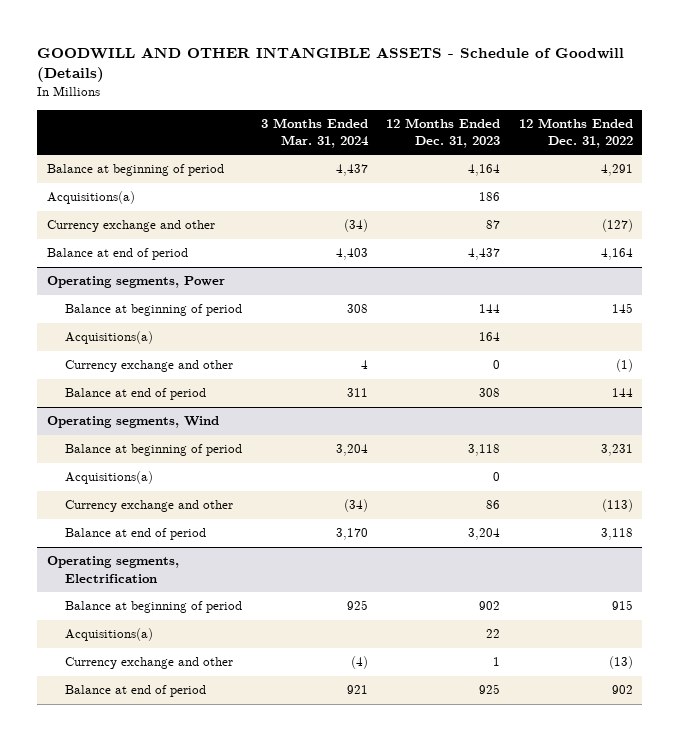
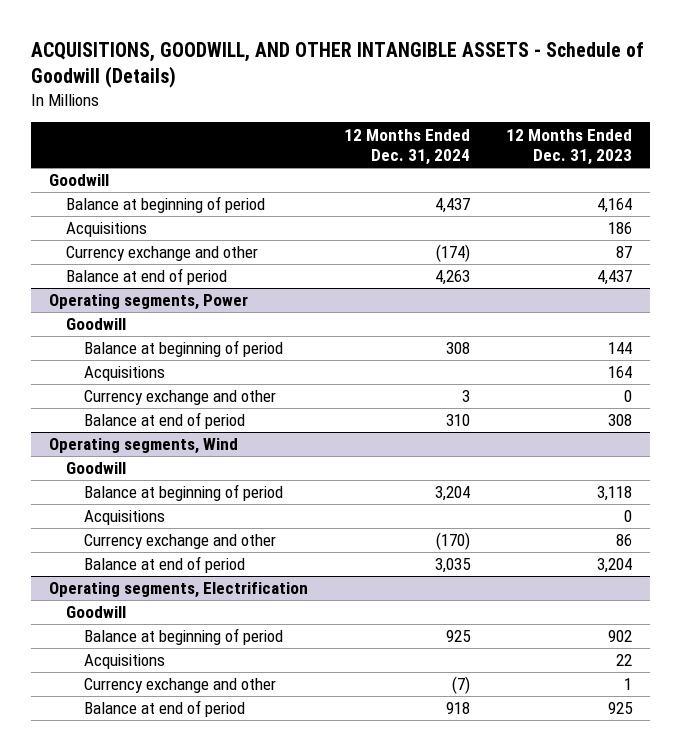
[37,46,625,83] GOODWILL AND OTHER INTANGIBLE ASSETS - Schedule of Goodwill (Details) -> [30,41,644,89] ACQUISITIONS, GOODWILL, AND OTHER INTANGIBLE ASSETS - Schedule of Goodwill (Details)
[260,117,369,149] 3 Months Ended Mar. 31, 2024 -> none
[519,117,634,149] 12 Months Ended Dec. 31, 2022 -> none
none -> [343,128,470,165] 12 Months Ended Dec. 31, 2024
none -> [48,174,109,187] Goodwill
[46,191,135,205] Acquisitions(a) -> [66,222,148,238] Acquisitions
none -> [66,318,127,331] Goodwill
[65,331,154,345] Acquisitions(a) -> [83,366,165,382] Acquisitions
none -> [66,462,127,475] Goodwill
[65,471,154,485] Acquisitions(a) -> [83,510,165,526] Acquisitions
none -> [66,606,127,619] Goodwill
[65,628,154,642] Acquisitions(a) -> [83,654,165,670] Acquisitions

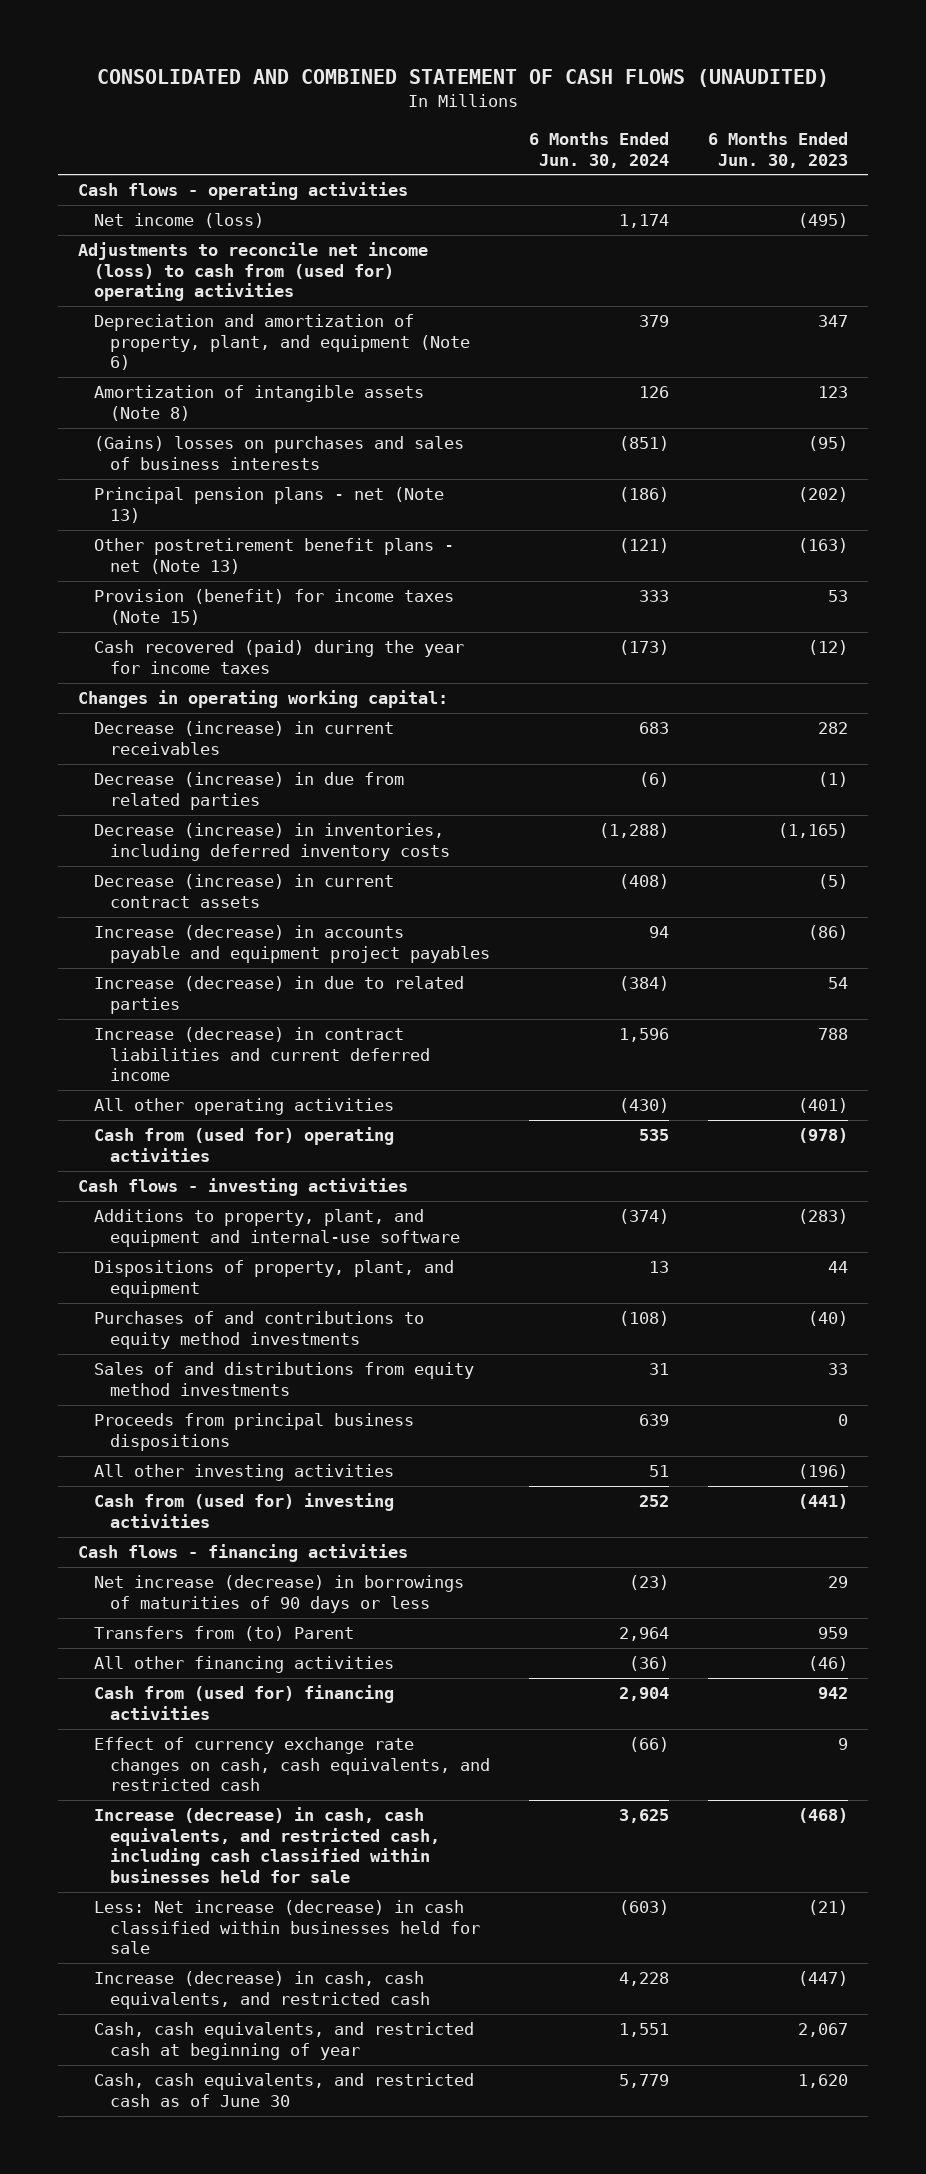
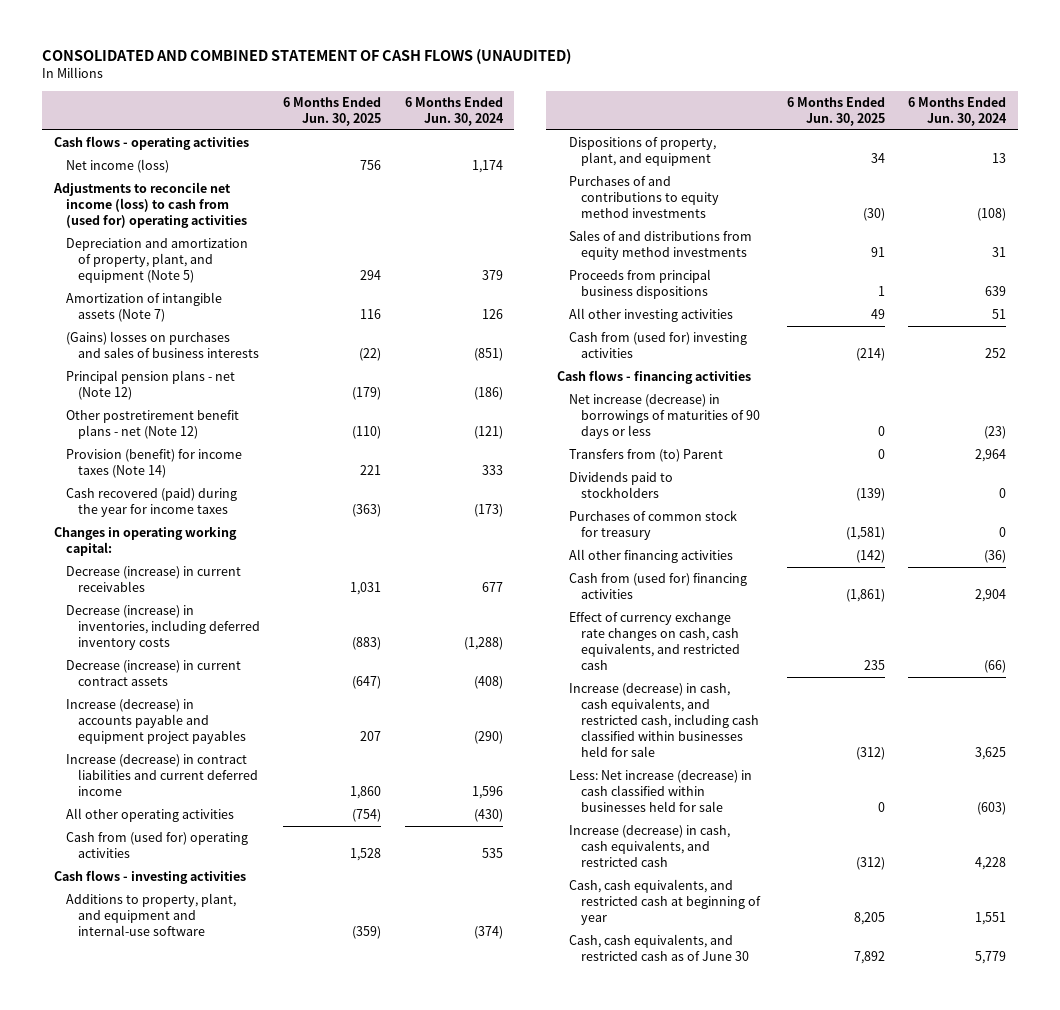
[708,131,849,168] 6 Months Ended Jun. 30, 2023 -> none
none -> [283,96,382,126] 6 Months Ended Jun. 30, 2025
[93,314,470,371] Depreciation and amortization of property, plant, and equipment (Note 6) -> [65,238,248,284] Depreciation and amortization of property, plant, and equipment (Note 5)
[93,385,424,421] Amortization of intangible assets (Note 8) -> [65,292,222,323] Amortization of intangible assets (Note 7)
[93,487,444,523] Principal pension plans - net (Note 13) -> [65,370,235,401] Principal pension plans - net (Note 12)
[93,538,454,574] Other postretirement benefit plans - net (Note 13) -> [65,410,239,440] Other postretirement benefit plans - net (Note 12)
[93,589,454,625] Provision (benefit) for income taxes (Note 15) -> [65,449,242,479] Provision (benefit) for income taxes (Note 14)
[93,772,404,810] Decrease (increase) in due from related parties -> none
[638,722,669,735] 683 -> [481,582,503,593] 677
[93,976,464,1014] Increase (decrease) in due to related parties -> none
[648,926,669,939] 94 -> [473,731,503,745] (290)
none -> [569,472,674,499] Dividends paid to stockholders
none -> [569,510,738,541] Purchases of common stock for treasury

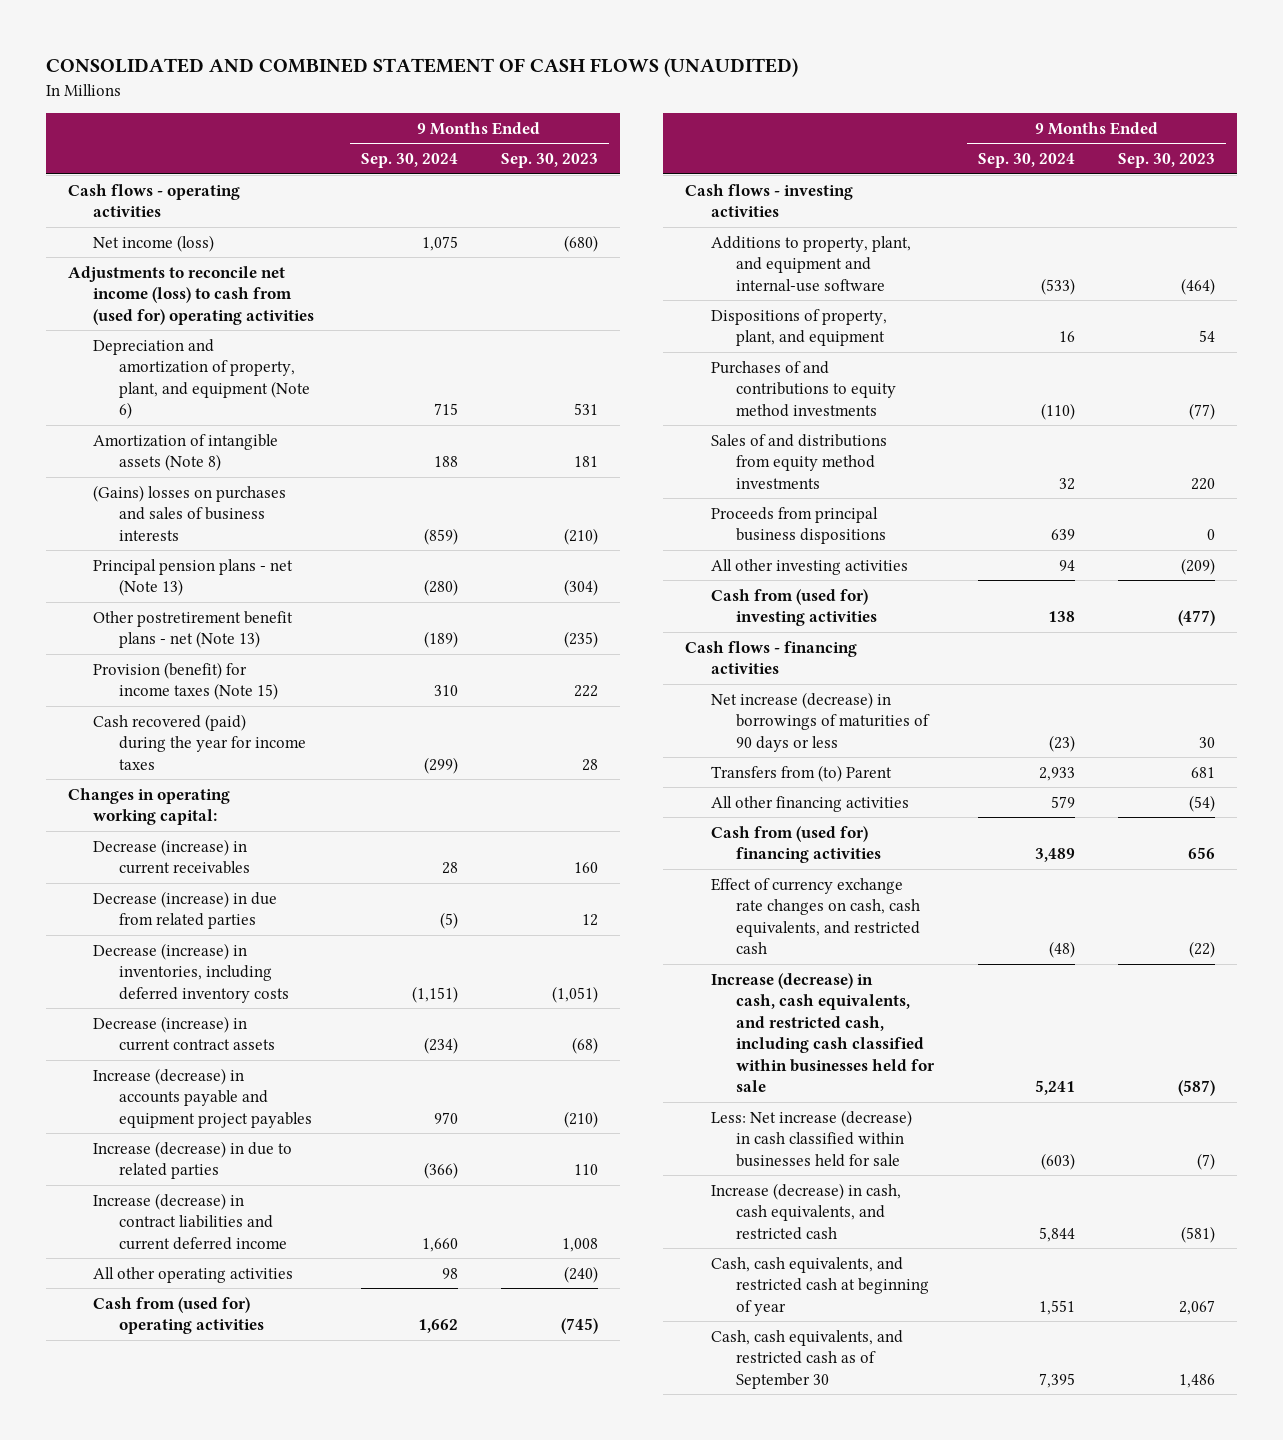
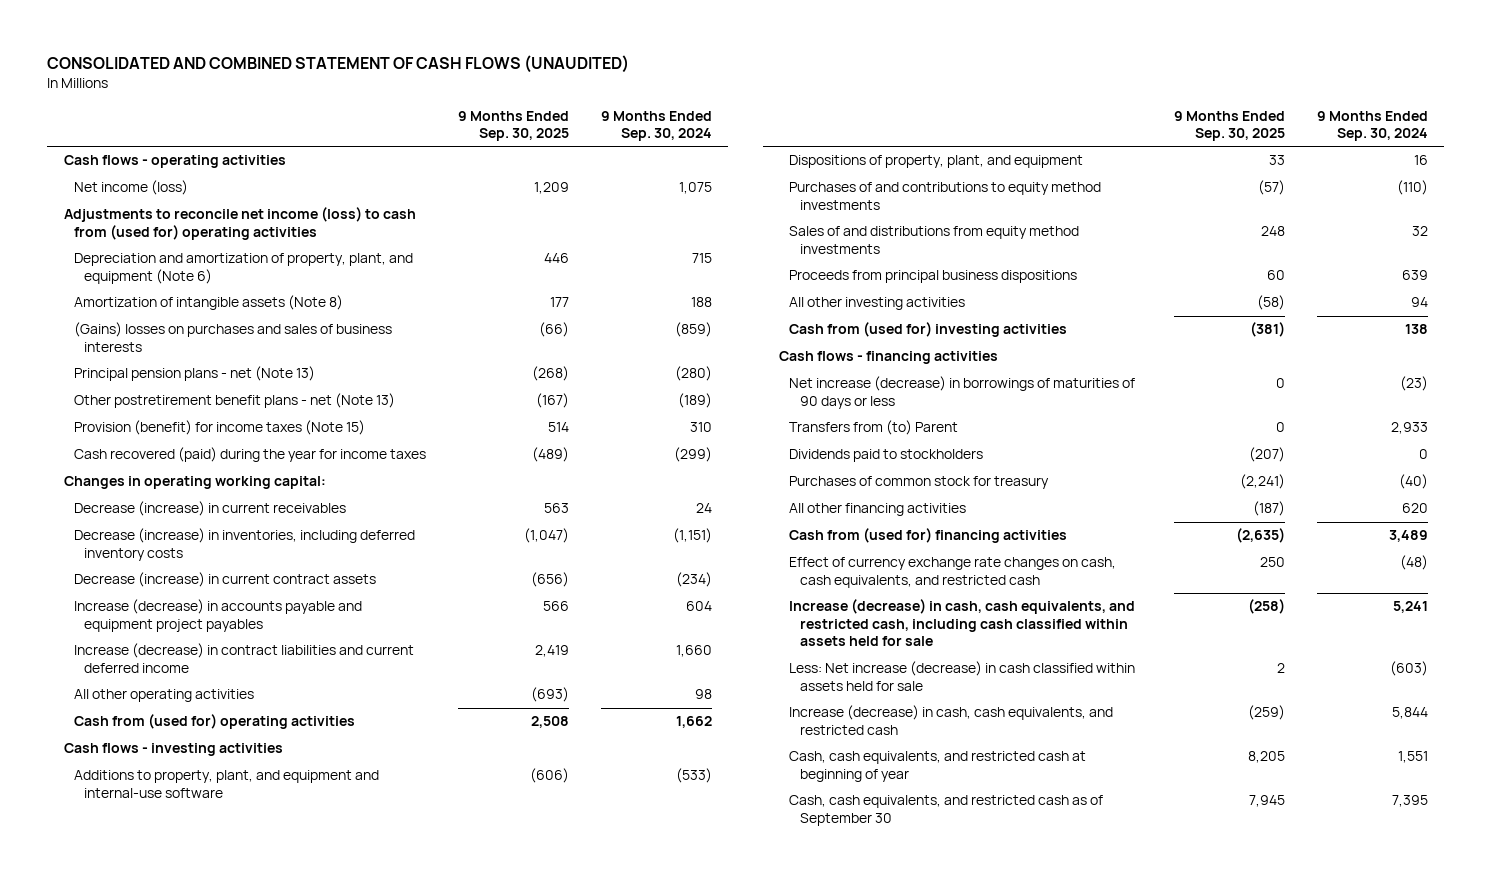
[501,153,599,169] Sep. 30, 2023 -> none
none -> [457,110,569,142] 9 Months Ended Sep. 30, 2025
[93,890,278,930] Decrease (increase) in due from related parties -> none
[441,862,458,875] 28 -> [696,503,713,514] 24
[93,1140,293,1180] Increase (decrease) in due to related parties -> none
[433,1111,458,1124] 970 -> [686,601,713,612] 604
none -> [789,449,984,463] Dividends paid to stockholders
none -> [789,476,1050,490] Purchases of common stock for treasury
[1050,795,1075,808] 579 -> [1401,503,1428,514] 620
[710,972,936,1093] Increase (decrease) in cash, cash equivalents, and restricted cash, including cash classified within businesses held for sale -> [789,599,1136,647] Increase (decrease) in cash, cash equivalents, and restricted cash, including cash classified within assets held for sale
[710,1109,912,1167] Less: Net increase (decrease) in cash classified within businesses held for sale -> [789,661,1136,691] Less: Net increase (decrease) in cash classified within assets held for sale

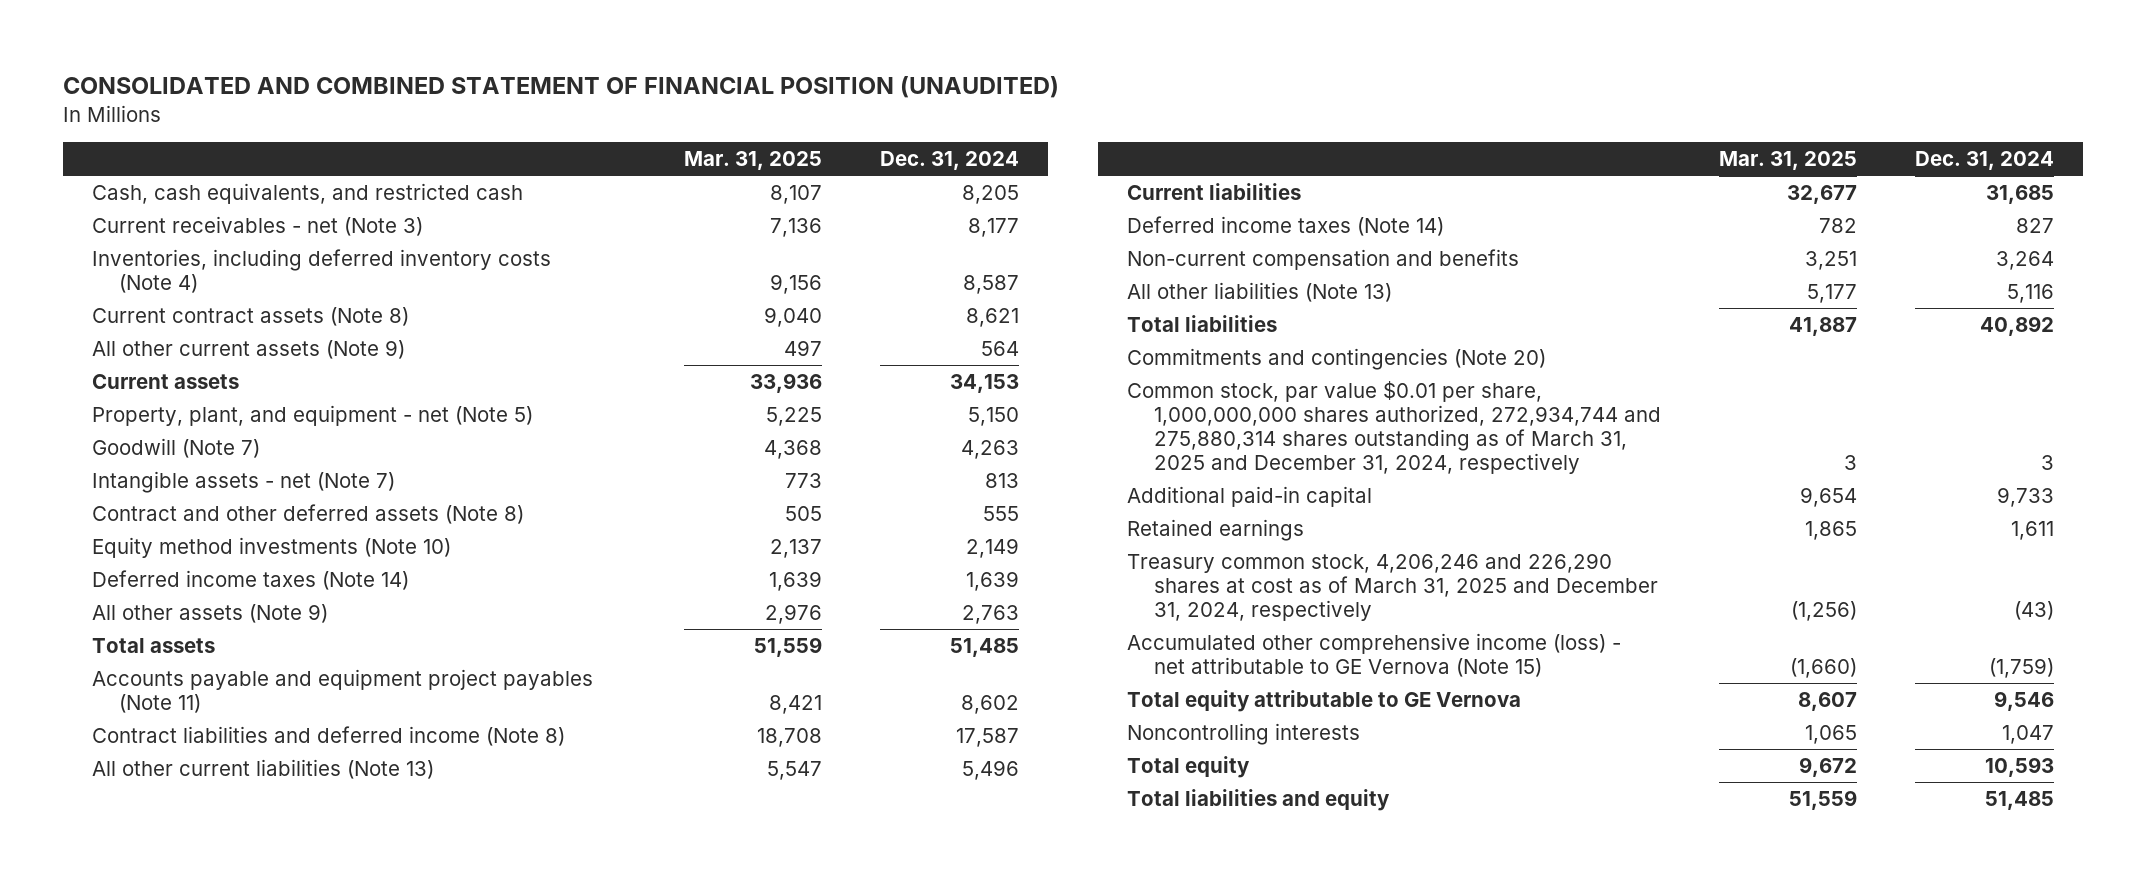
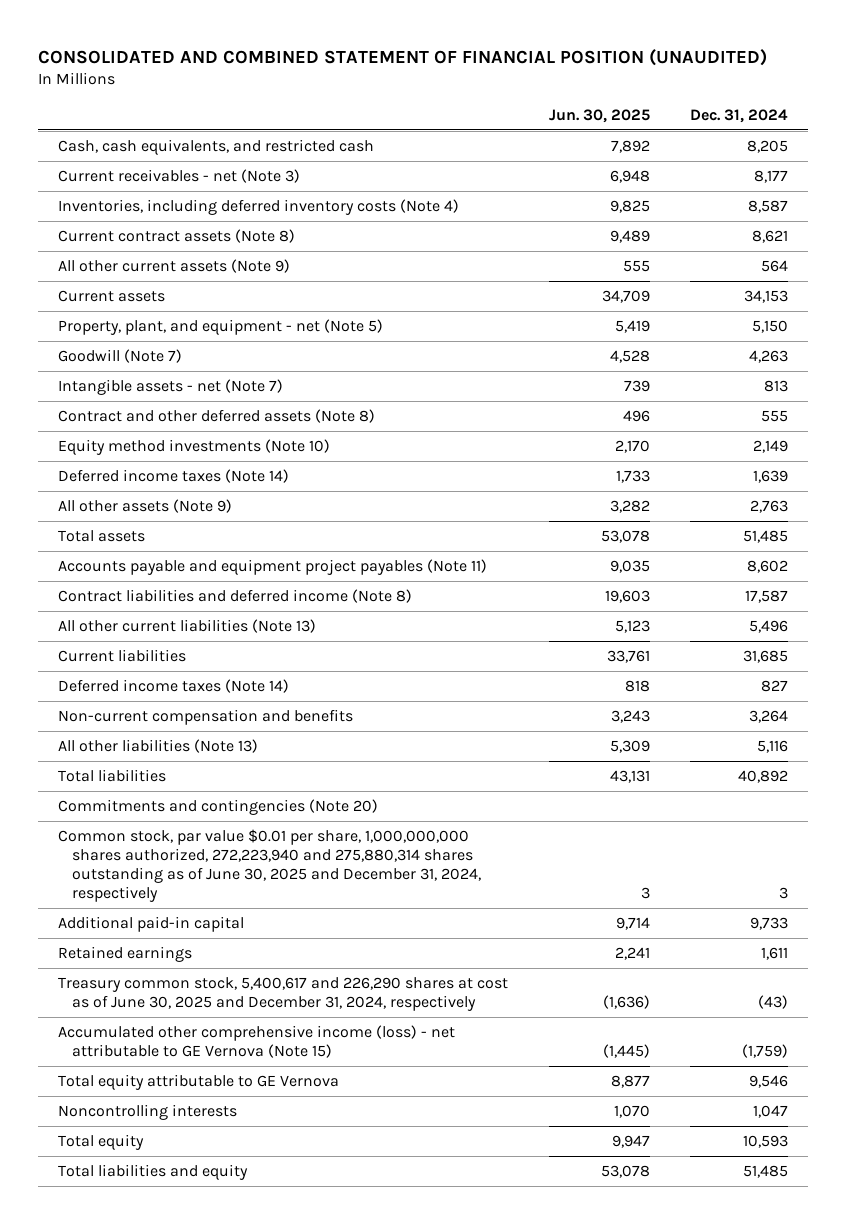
[683,151,822,171] Mar. 31, 2025 -> none
none -> [548,109,650,124] Jun. 30, 2025
[1127,380,1662,474] Common stock, par value $0.01 per share, 1,000,000,000 shares authorized, 272,934,744 and 275,880,314 shares outstanding as of March 31, 2025 and December 31, 2024, respectively -> [58,828,482,902] Common stock, par value $0.01 per share, 1,000,000,000 shares authorized, 272,223,940 and 275,880,314 shares outstanding as of June 30, 2025 and December 31, 2024, respectively
[1127,552,1659,621] Treasury common stock, 4,206,246 and 226,290 shares at cost as of March 31, 2025 and December 31, 2024, respectively -> [58,976,509,1011] Treasury common stock, 5,400,617 and 226,290 shares at cost as of June 30, 2025 and December 31, 2024, respectively

